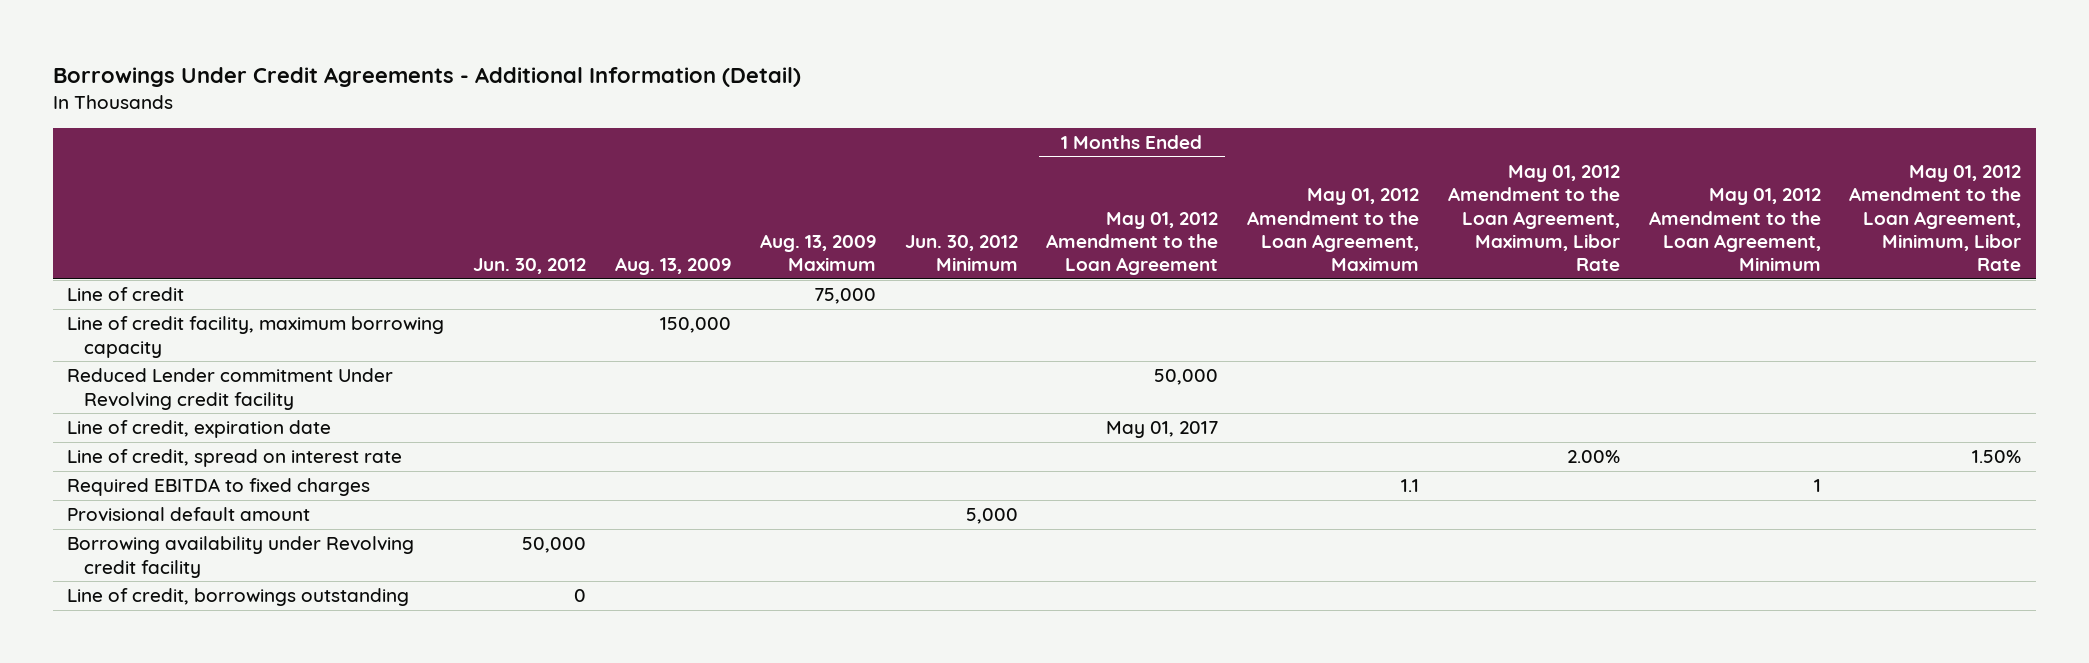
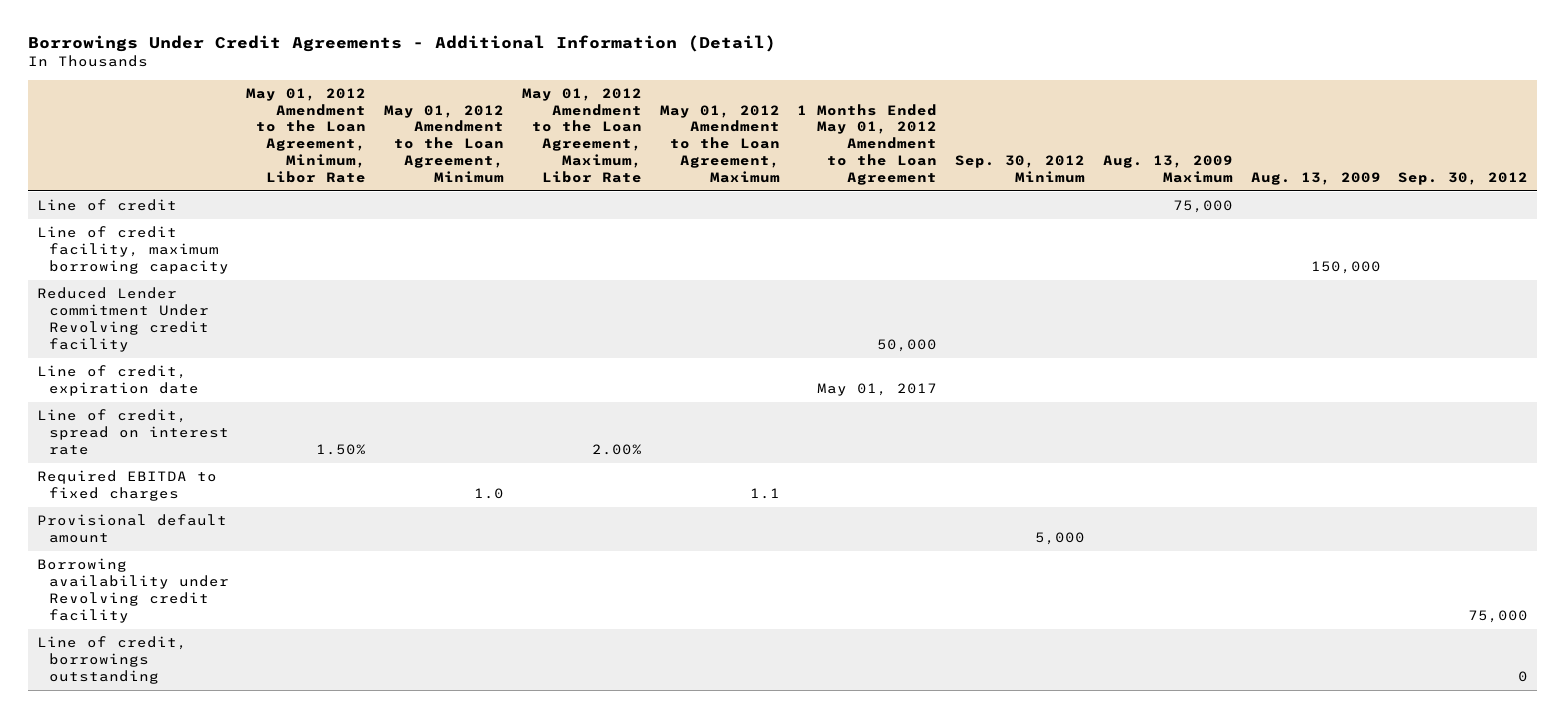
[473,258,587,275] Jun. 30, 2012 -> none
[904,235,1018,272] Jun. 30, 2012 Minimum -> none
none -> [955,154,1086,183] Sep. 30, 2012 Minimum
none -> [1398,171,1529,185] Sep. 30, 2012
[1813,479,1821,493] 1 -> [474,488,505,500] 1.0

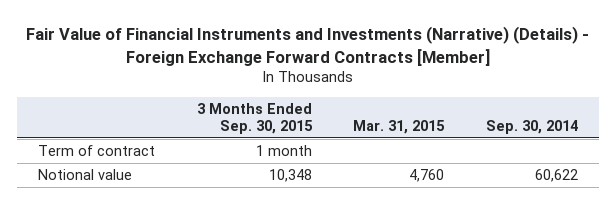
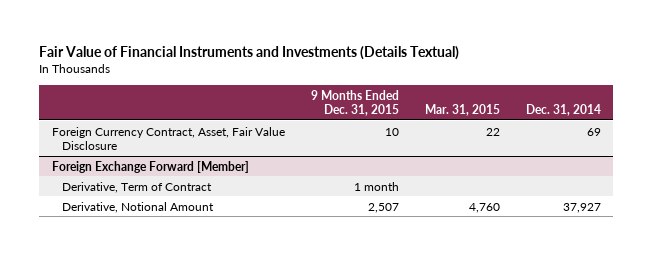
[25,25,589,66] Fair Value of Financial Instruments and Investments (Narrative) (Details) - Foreign Exchange Forward Contracts [Member] -> [38,46,459,61] Fair Value of Financial Instruments and Investments (Details Textual)
[196,102,313,135] 3 Months Ended Sep. 30, 2015 -> none
[485,120,578,135] Sep. 30, 2014 -> none
none -> [310,89,399,116] 9 Months Ended Dec. 31, 2015
none -> [525,103,601,116] Dec. 31, 2014
[38,144,156,156] Term of contract -> none
[38,168,133,180] Notional value -> none
none -> [51,126,285,150] Foreign Currency Contract, Asset, Fair Value Disclosure
none -> [51,160,249,173] Foreign Exchange Forward [Member]
none -> [61,181,212,193] Derivative, Term of Contract
none -> [61,201,214,213] Derivative, Notional Amount

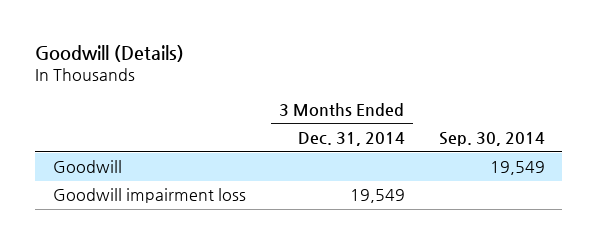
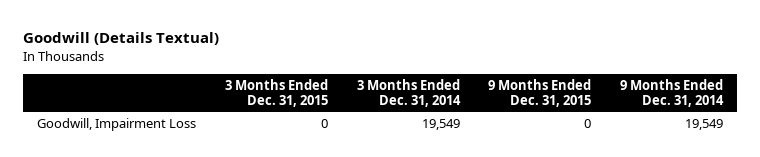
[35,45,185,63] Goodwill (Details) -> [22,32,219,46] Goodwill (Details Textual)
[438,131,545,146] Sep. 30, 2014 -> none
none -> [224,79,328,108] 3 Months Ended Dec. 31, 2015
none -> [488,79,592,108] 9 Months Ended Dec. 31, 2015
none -> [619,79,724,108] 9 Months Ended Dec. 31, 2014
[52,160,122,174] Goodwill -> none
[52,188,246,204] Goodwill impairment loss -> [37,117,197,131] Goodwill, Impairment Loss

